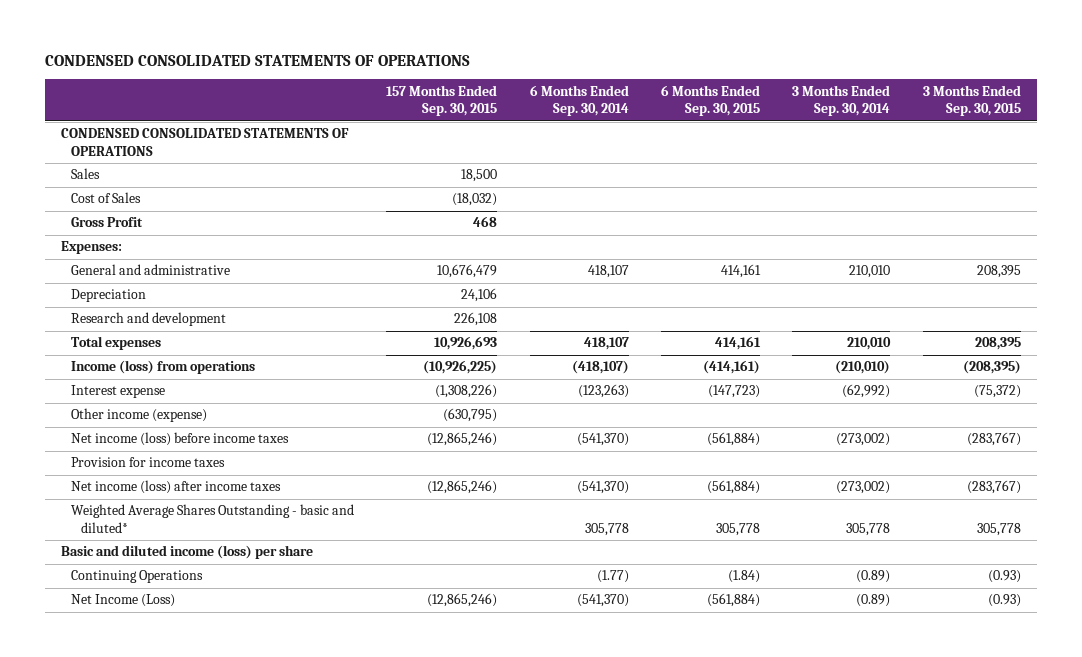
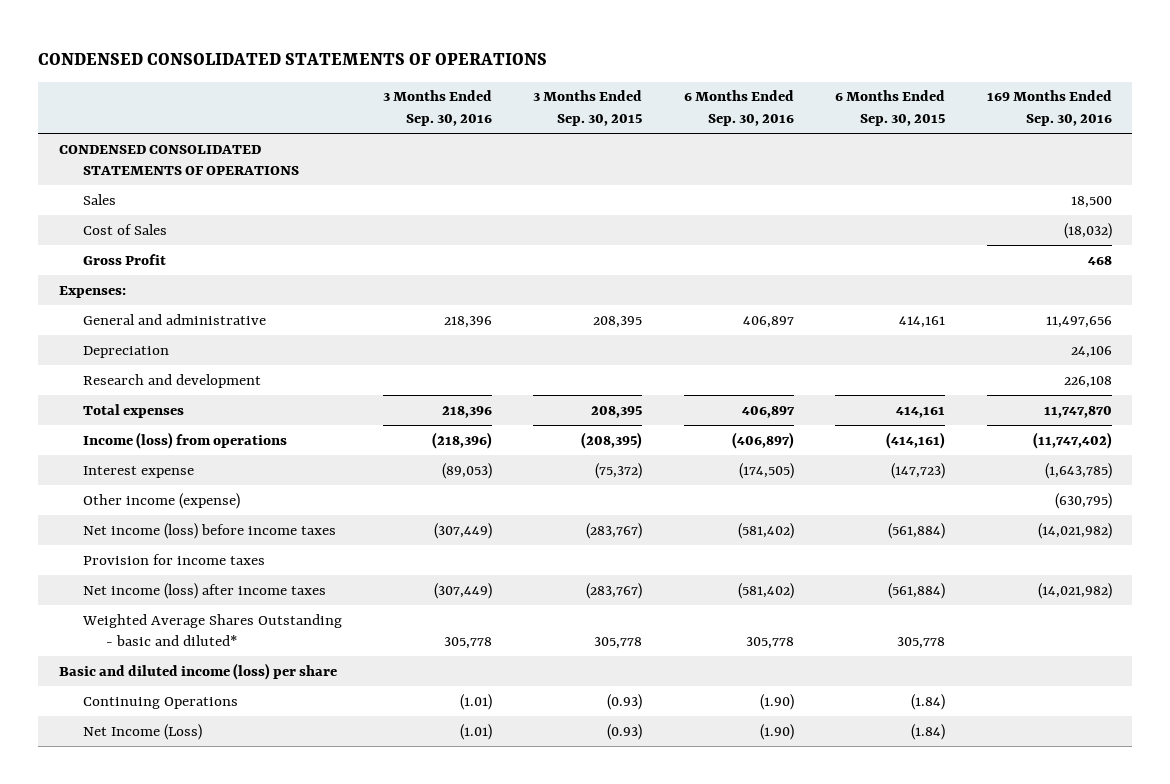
[386,84,498,117] 157 Months Ended Sep. 30, 2015 -> none
[529,84,629,117] 6 Months Ended Sep. 30, 2014 -> none
[792,84,891,117] 3 Months Ended Sep. 30, 2014 -> none
none -> [382,90,492,126] 3 Months Ended Sep. 30, 2016
none -> [683,90,794,126] 6 Months Ended Sep. 30, 2016
none -> [986,90,1112,126] 169 Months Ended Sep. 30, 2016
[706,593,760,608] (561,884) -> [911,723,946,740] (1.84)

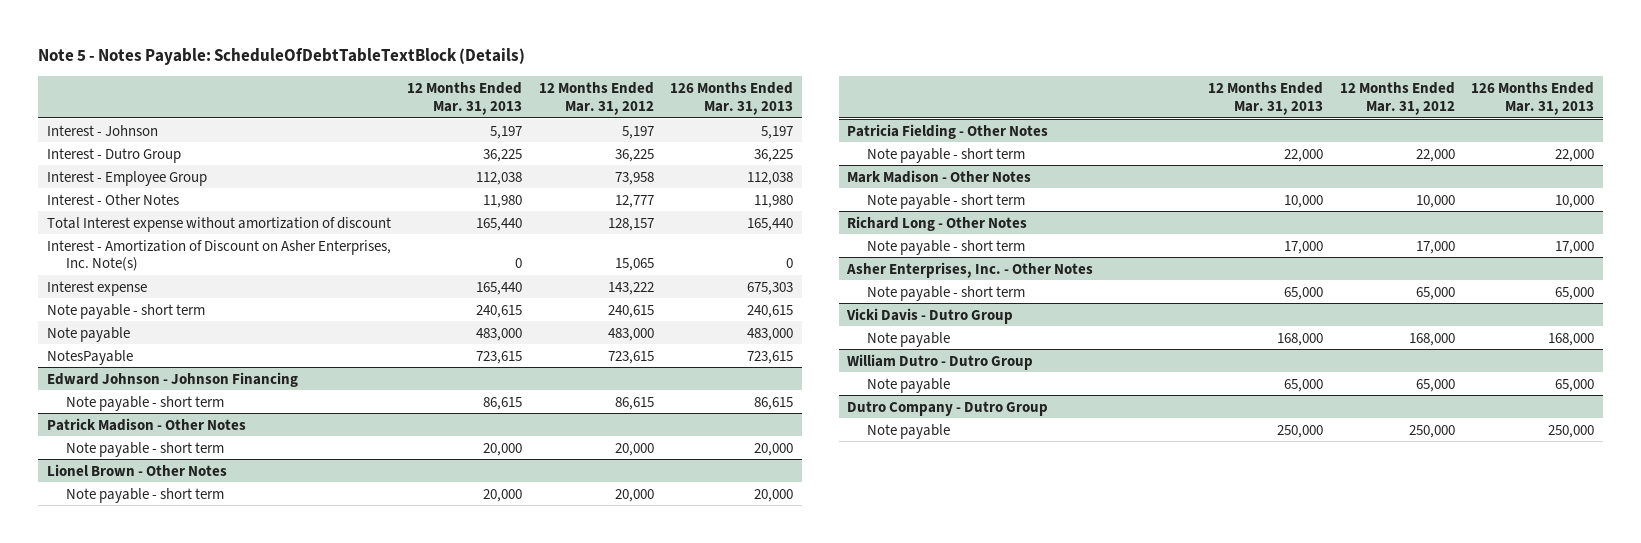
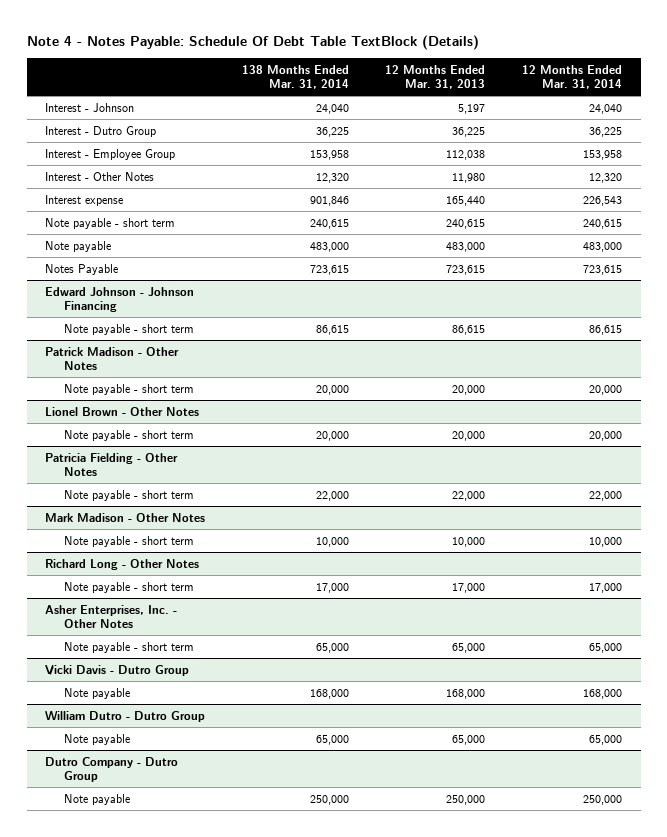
[38,48,526,66] Note 5 - Notes Payable: ScheduleOfDebtTableTextBlock (Details) -> [26,34,479,50] Note 4 - Notes Payable: Schedule Of Debt Table TextBlock (Details)
[538,81,654,115] 12 Months Ended Mar. 31, 2012 -> none
[670,81,794,115] 126 Months Ended Mar. 31, 2013 -> none
none -> [241,64,349,90] 138 Months Ended Mar. 31, 2014
none -> [522,64,623,90] 12 Months Ended Mar. 31, 2014
[46,216,391,232] Total Interest expense without amortization of discount -> none
[46,239,391,272] Interest - Amortization of Discount on Asher Enterprises, Inc. Note(s) -> none
[46,349,133,365] NotesPayable -> [45,263,119,275] Notes Payable

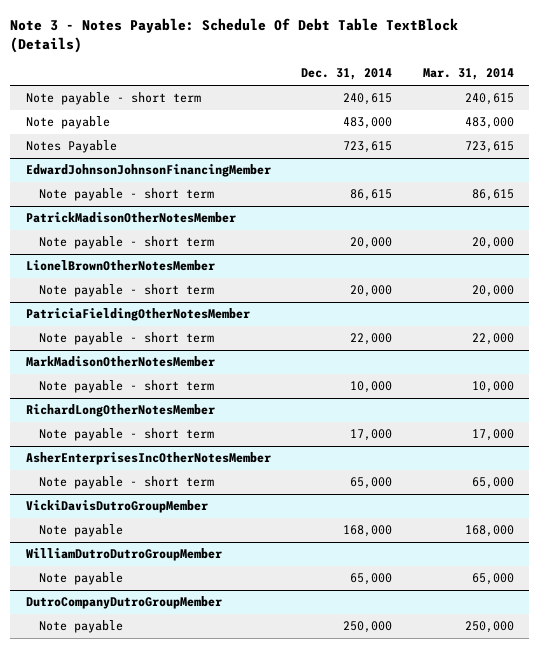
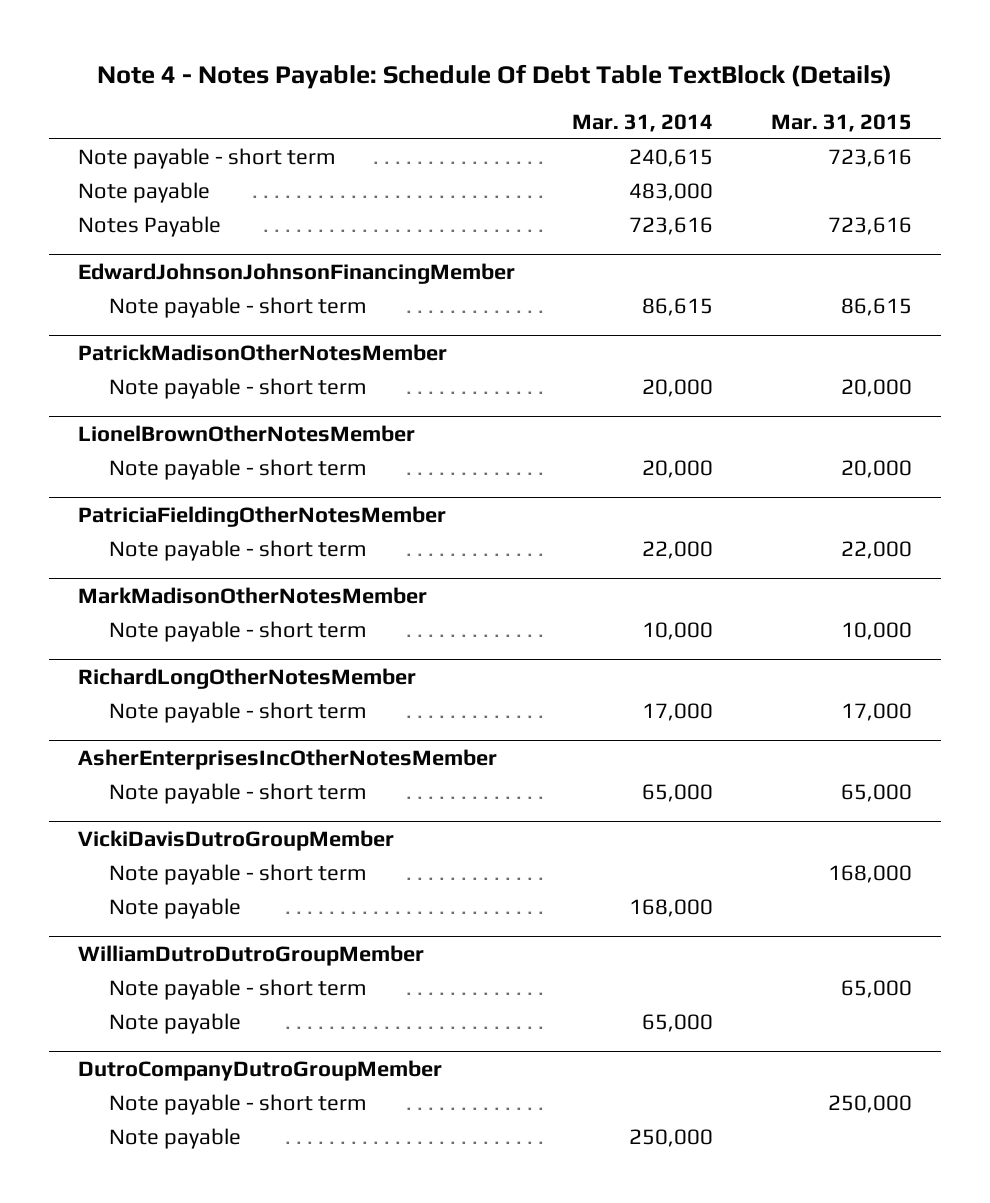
[10,17,459,53] Note 3 - Notes Payable: Schedule Of Debt Table TextBlock (Details) -> [96,64,892,90] Note 4 - Notes Payable: Schedule Of Debt Table TextBlock (Details)
[301,68,393,81] Dec. 31, 2014 -> none
none -> [770,114,912,133] Mar. 31, 2015
[465,141,515,154] 723,615 -> [629,216,714,235] 723,616
none -> [109,863,368,885] Note payable - short term
none -> [109,978,368,1000] Note payable - short term
none -> [109,1093,368,1115] Note payable - short term

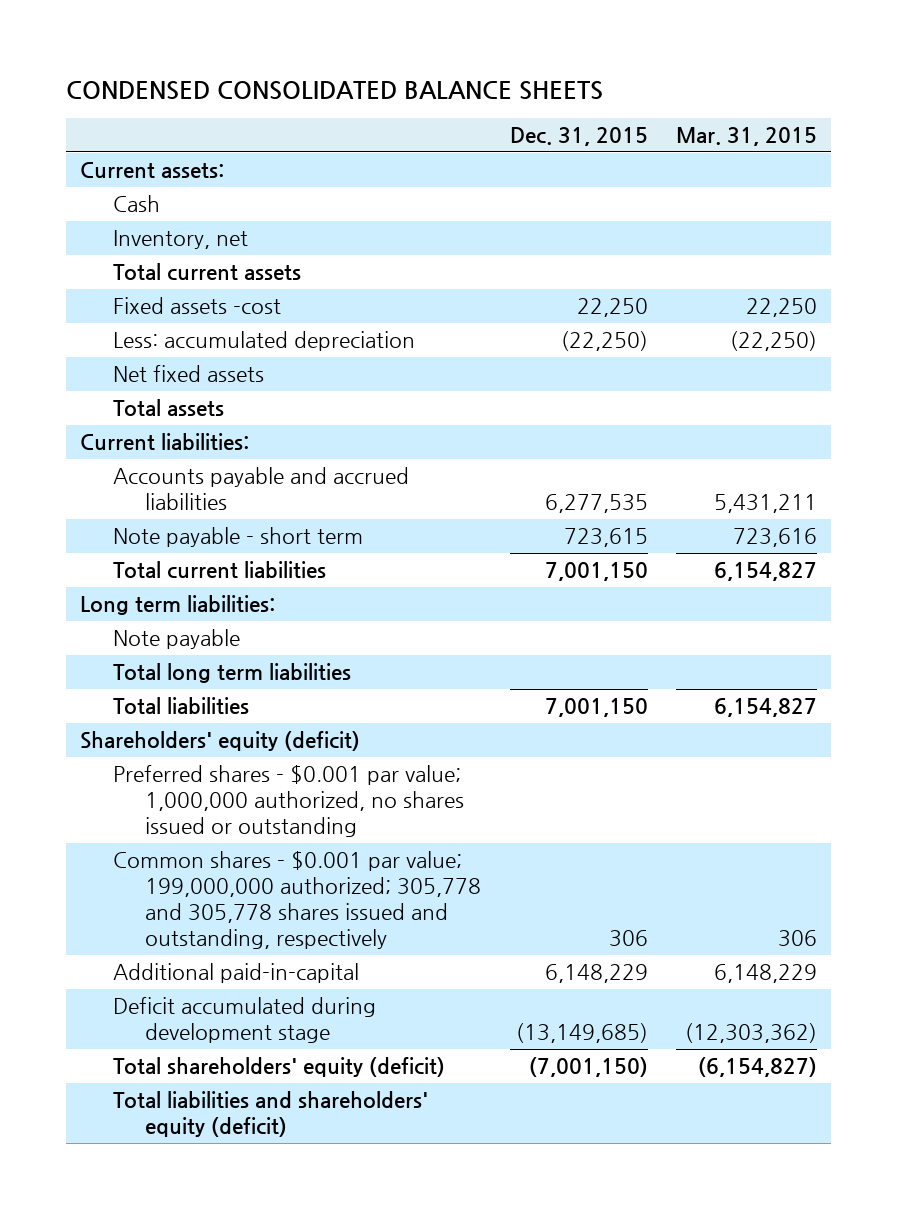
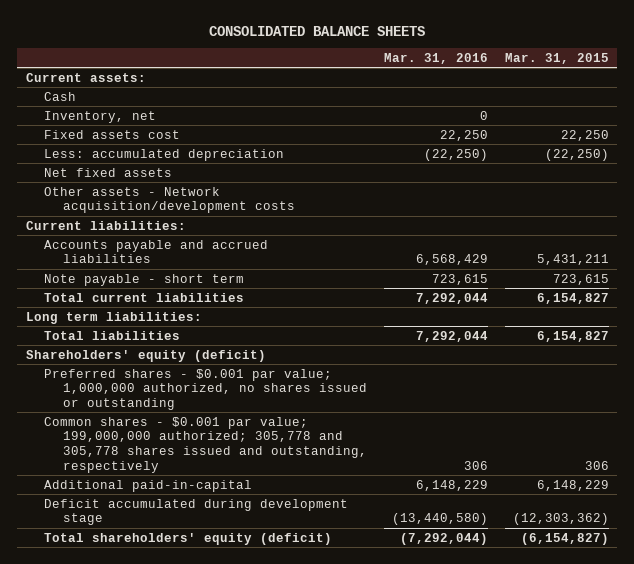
[66,80,604,100] CONDENSED CONSOLIDATED BALANCE SHEETS -> [209,26,426,37] CONSOLIDATED BALANCE SHEETS
[509,126,648,146] Dec. 31, 2015 -> none
none -> [383,52,488,64] Mar. 31, 2016
[112,262,301,281] Total current assets -> none
[112,296,281,314] Fixed assets -cost -> [44,129,181,139] Fixed assets cost
[112,398,224,416] Total assets -> none
none -> [44,186,295,214] Other assets - Network acquisition/development costs
[732,527,817,547] 723,616 -> [552,273,609,285] 723,615
[112,628,240,649] Note payable -> none
[112,662,351,683] Total long term liabilities -> none
[112,1090,428,1137] Total liabilities and shareholders' equity (deficit) -> none

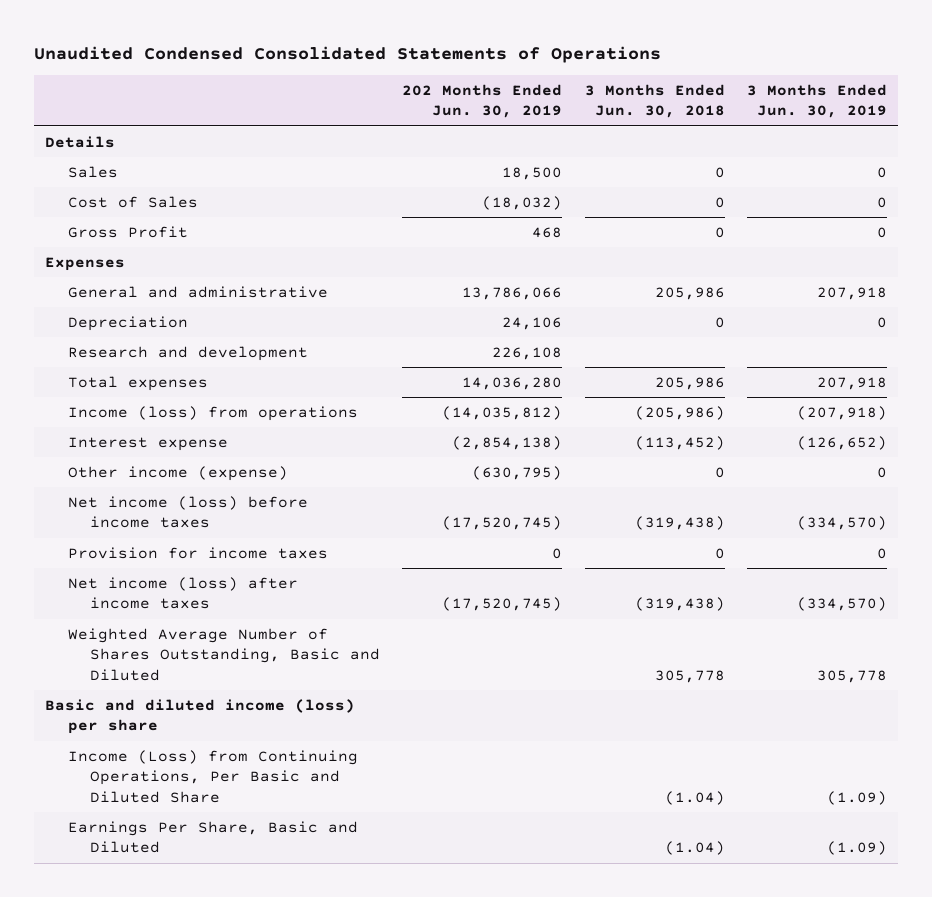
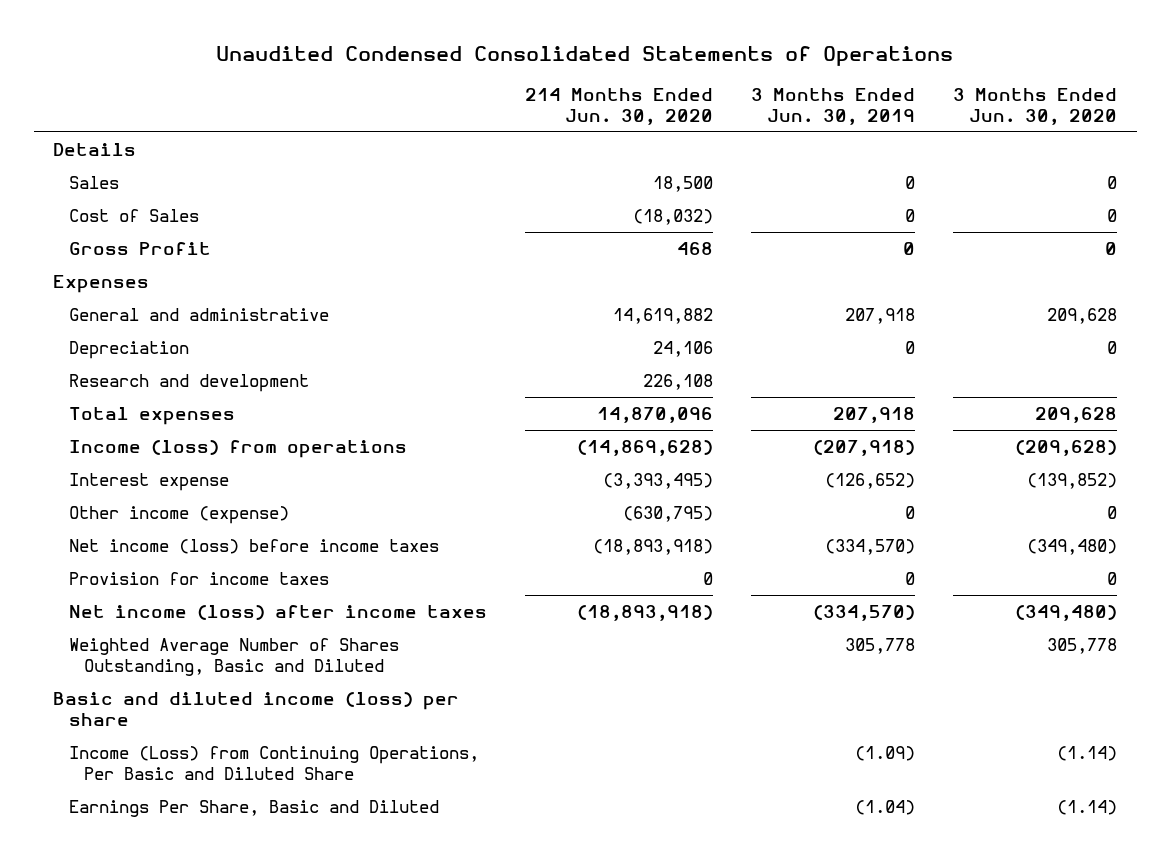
[402,84,563,119] 202 Months Ended Jun. 30, 2019 -> none
[584,84,725,119] 3 Months Ended Jun. 30, 2018 -> none
none -> [524,87,713,125] 214 Months Ended Jun. 30, 2020
none -> [953,87,1118,125] 3 Months Ended Jun. 30, 2020
[826,841,887,856] (1.09) -> [855,800,916,816] (1.04)

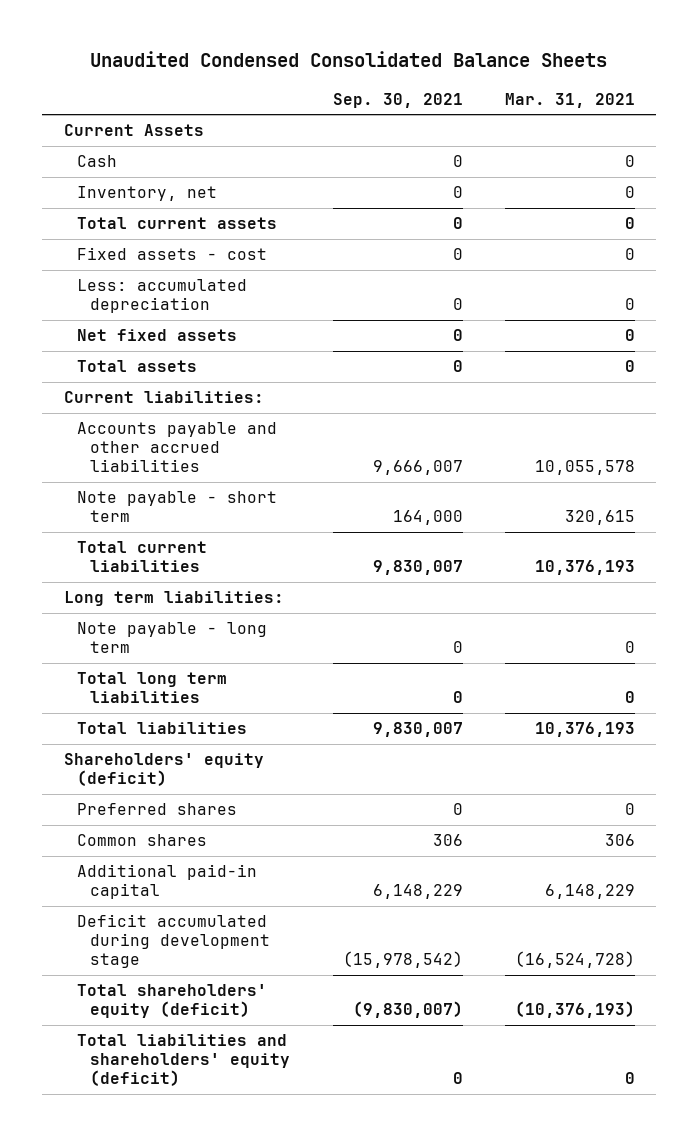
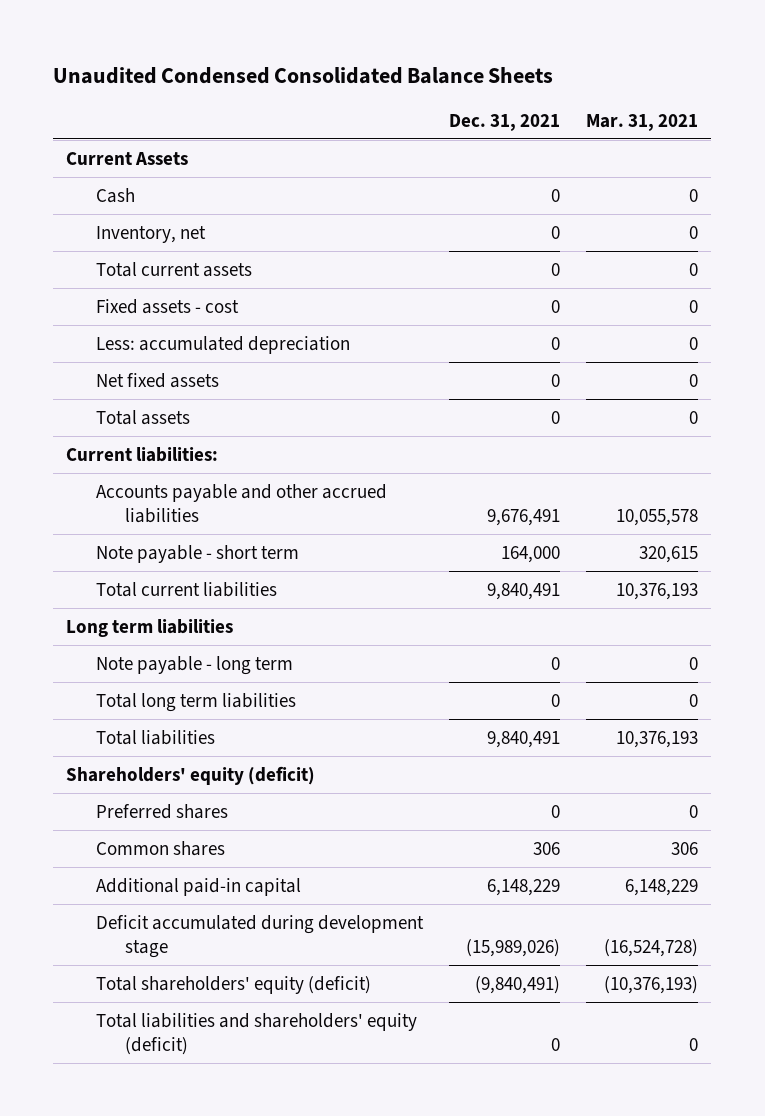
[332,92,463,108] Sep. 30, 2021 -> none
none -> [448,113,560,131] Dec. 31, 2021
[63,591,284,607] Long term liabilities: -> [66,618,234,637] Long term liabilities

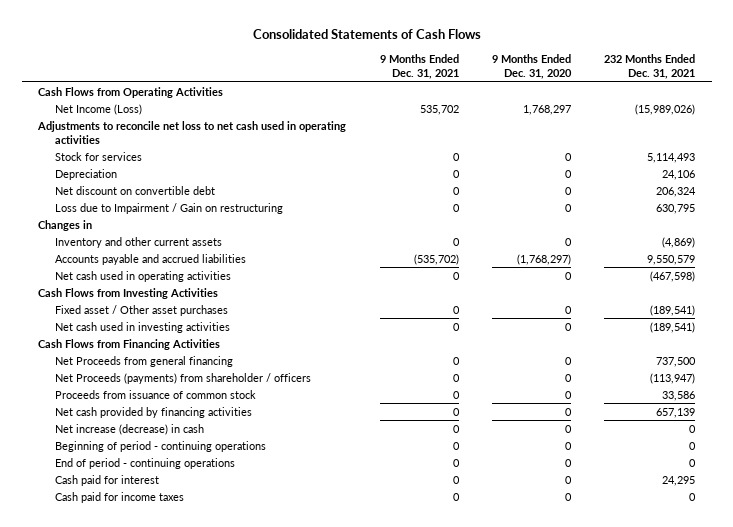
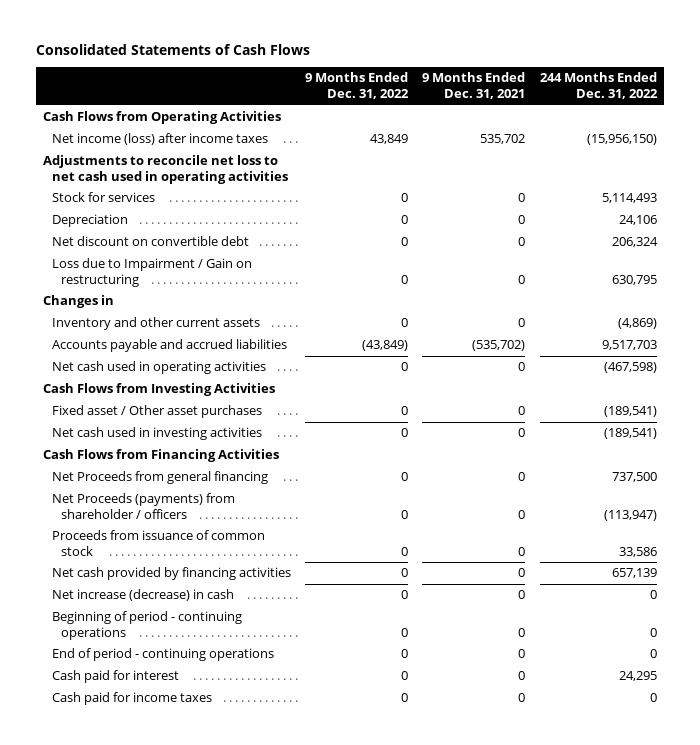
[491,54,572,80] 9 Months Ended Dec. 31, 2020 -> none
[603,54,695,80] 232 Months Ended Dec. 31, 2021 -> none
none -> [305,72,410,100] 9 Months Ended Dec. 31, 2022
none -> [539,72,658,100] 244 Months Ended Dec. 31, 2022
[55,103,143,115] Net Income (Loss) -> [52,133,269,146] Net income (loss) after income taxes

